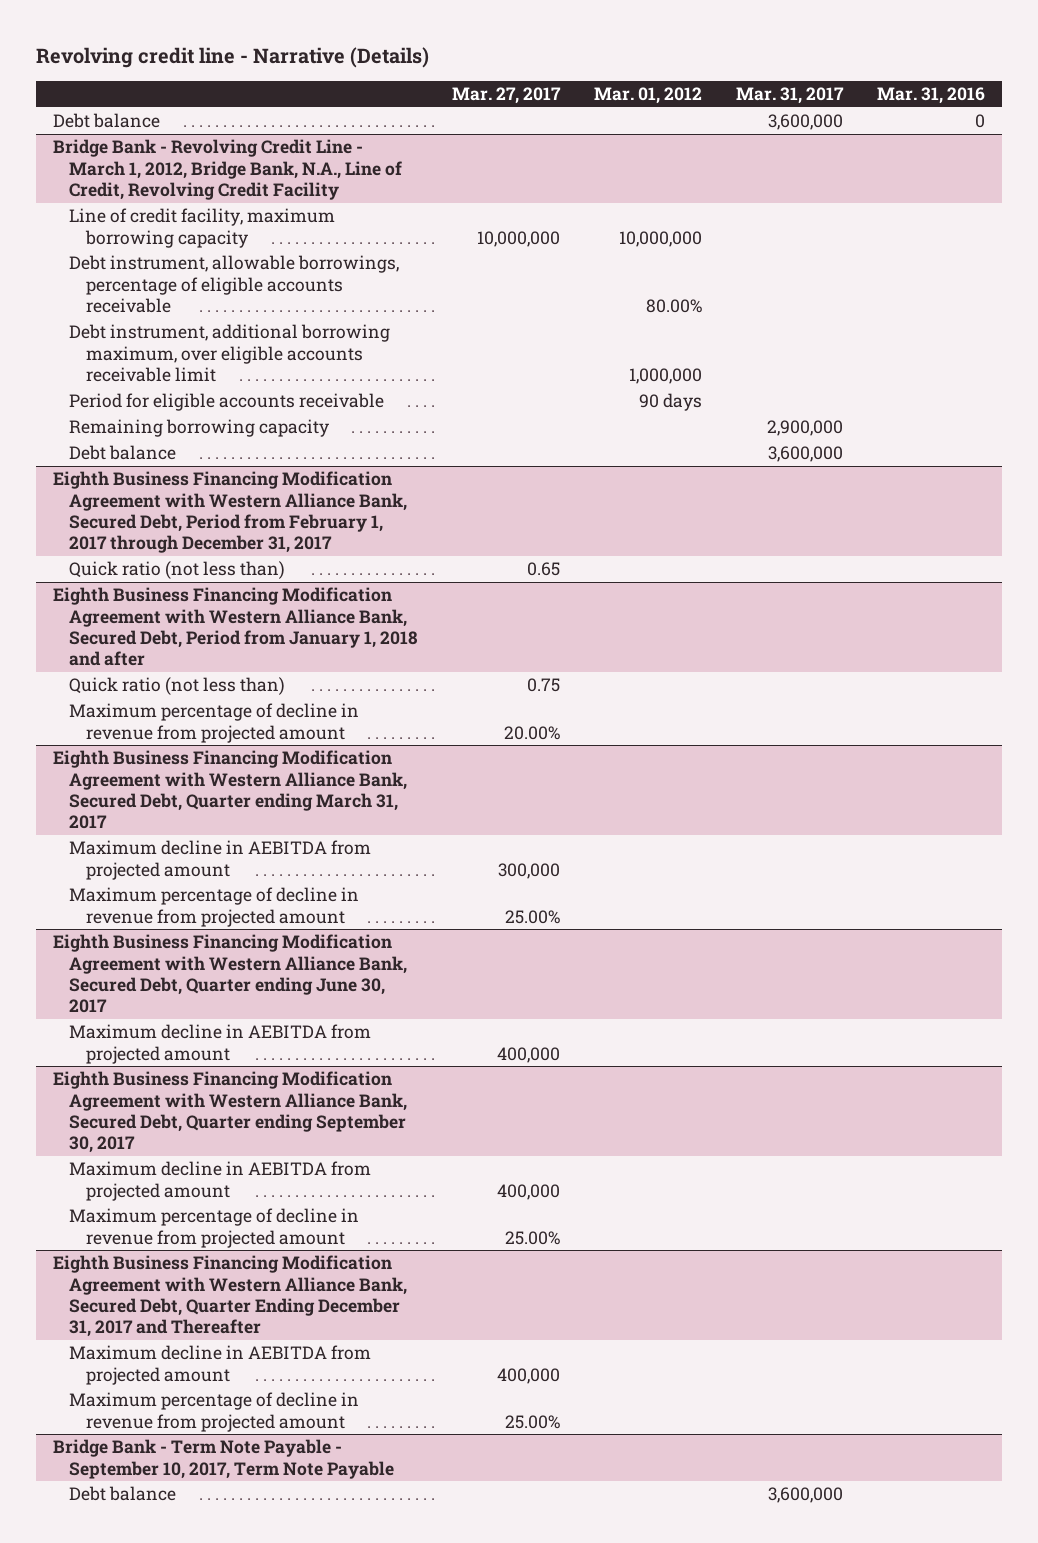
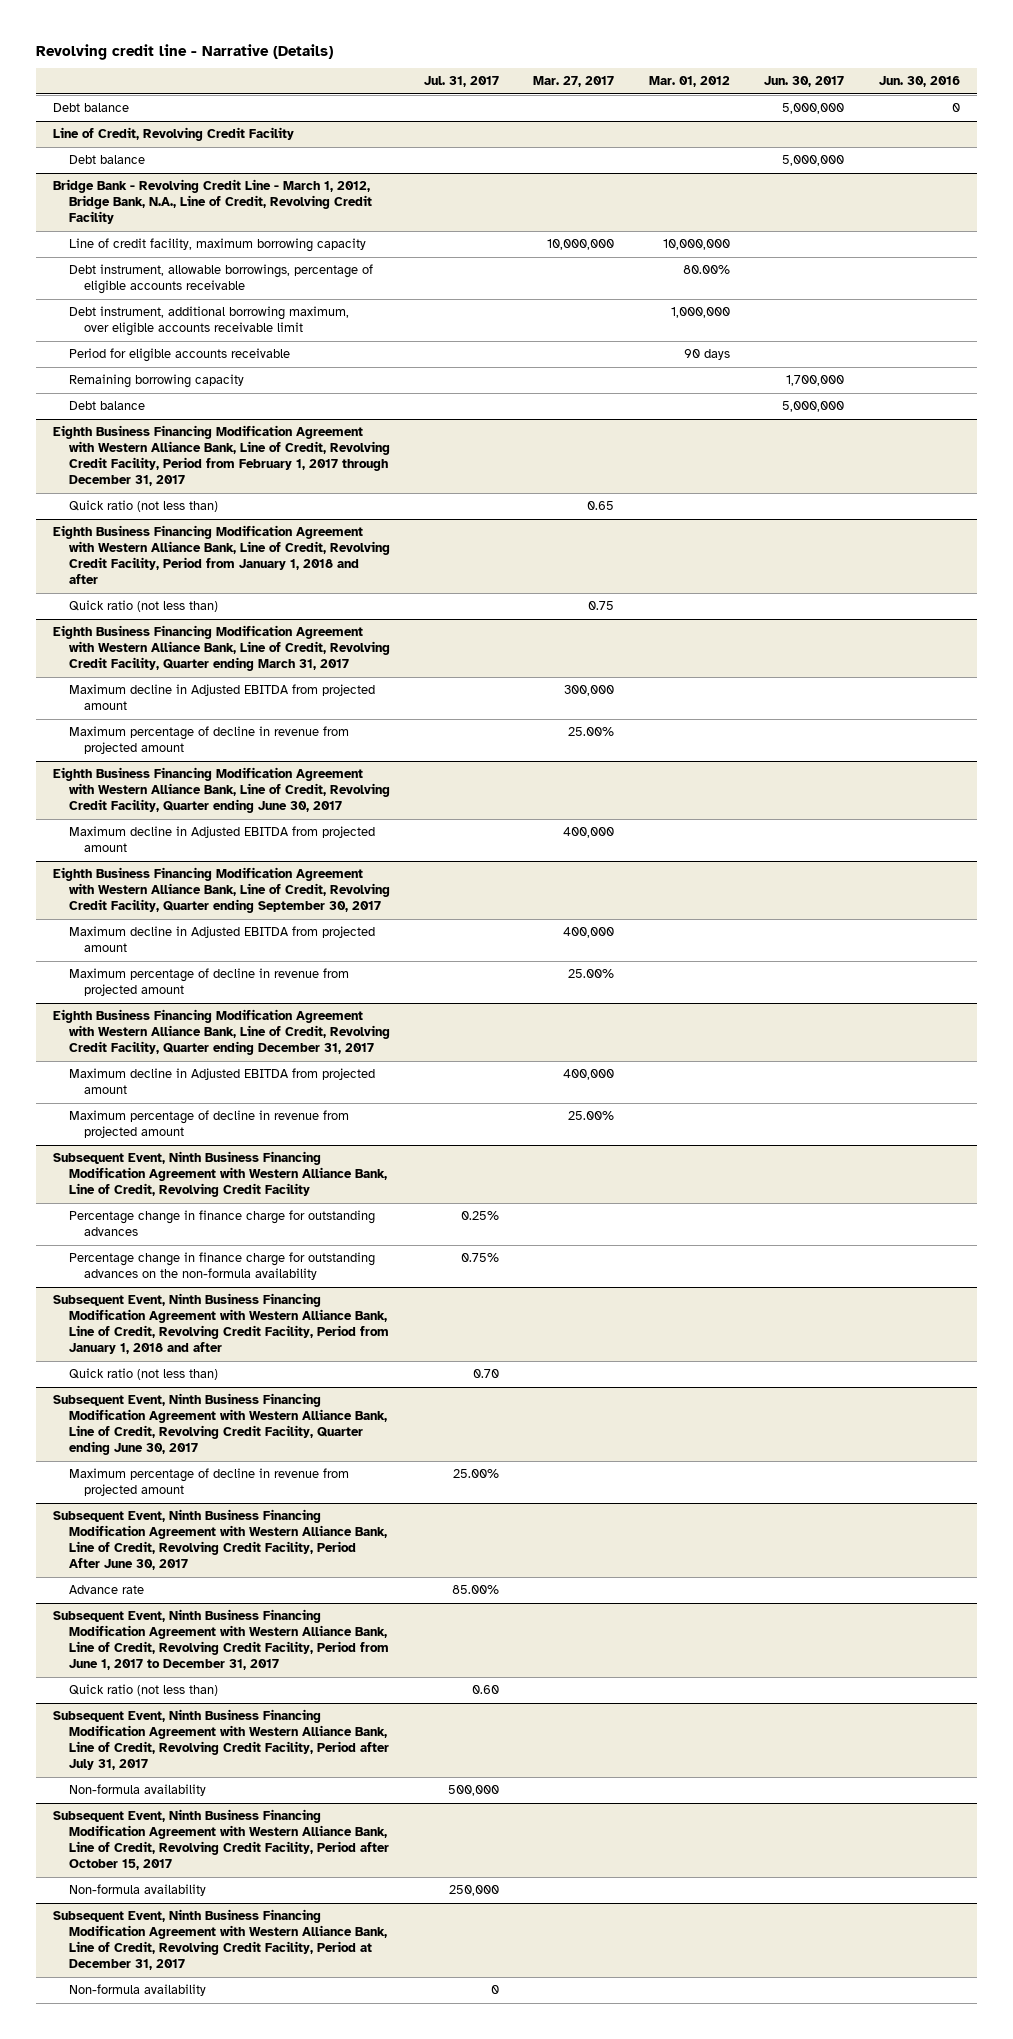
[736,86,845,104] Mar. 31, 2017 -> none
[877,86,986,104] Mar. 31, 2016 -> none
none -> [424,76,500,88] Jul. 31, 2017
none -> [764,76,845,88] Jun. 30, 2017
none -> [878,76,960,88] Jun. 30, 2016
none -> [53,127,295,142] Line of Credit, Revolving Credit Facility
none -> [68,155,145,165] Debt balance
[52,471,408,554] Eighth Business Financing Modification Agreement with Western Alliance Bank, Secured Debt, Period from February 1, 2017 through December 31, 2017 -> [53,425,390,487] Eighth Business Financing Modification Agreement with Western Alliance Bank, Line of Credit, Revolving Credit Facility, Period from February 1, 2017 through December 31, 2017
[52,587,419,667] Eighth Business Financing Modification Agreement with Western Alliance Bank, Secured Debt, Period from January 1, 2018 and after -> [53,525,390,585] Eighth Business Financing Modification Agreement with Western Alliance Bank, Line of Credit, Revolving Credit Facility, Period from January 1, 2018 and after
[69,703,360,743] Maximum percentage of decline in revenue from projected amount -> none
[52,750,408,830] Eighth Business Financing Modification Agreement with Western Alliance Bank, Secured Debt, Quarter ending March 31, 2017 -> [53,625,390,672] Eighth Business Financing Modification Agreement with Western Alliance Bank, Line of Credit, Revolving Credit Facility, Quarter ending March 31, 2017
[69,840,372,880] Maximum decline in AEBITDA from projected amount -> [68,684,375,711] Maximum decline in Adjusted EBITDA from projected amount
[52,934,408,1014] Eighth Business Financing Modification Agreement with Western Alliance Bank, Secured Debt, Quarter ending June 30, 2017 -> [53,767,390,814] Eighth Business Financing Modification Agreement with Western Alliance Bank, Line of Credit, Revolving Credit Facility, Quarter ending June 30, 2017
[69,1024,372,1064] Maximum decline in AEBITDA from projected amount -> [68,826,375,853] Maximum decline in Adjusted EBITDA from projected amount
[52,1071,408,1154] Eighth Business Financing Modification Agreement with Western Alliance Bank, Secured Debt, Quarter ending September 30, 2017 -> [53,867,390,914] Eighth Business Financing Modification Agreement with Western Alliance Bank, Line of Credit, Revolving Credit Facility, Quarter ending September 30, 2017
[69,1161,372,1201] Maximum decline in AEBITDA from projected amount -> [68,926,375,953] Maximum decline in Adjusted EBITDA from projected amount
[52,1255,408,1338] Eighth Business Financing Modification Agreement with Western Alliance Bank, Secured Debt, Quarter Ending December 31, 2017 and Thereafter -> [53,1009,390,1056] Eighth Business Financing Modification Agreement with Western Alliance Bank, Line of Credit, Revolving Credit Facility, Quarter ending December 31, 2017
[69,1345,372,1385] Maximum decline in AEBITDA from projected amount -> [68,1068,375,1095] Maximum decline in Adjusted EBITDA from projected amount
[52,1439,395,1479] Bridge Bank - Term Note Payable - September 10, 2017, Term Note Payable -> none
[69,1486,177,1502] Debt balance -> none
none -> [53,1151,387,1198] Subsequent Event, Ninth Business Financing Modification Agreement with Western Alliance Bank, Line of Credit, Revolving Credit Facility
none -> [68,1210,375,1237] Percentage change in finance charge for outstanding advances
none -> [68,1252,375,1281] Percentage change in finance charge for outstanding advances on the non-formula availability
none -> [53,1293,389,1355] Subsequent Event, Ninth Business Financing Modification Agreement with Western Alliance Bank, Line of Credit, Revolving Credit Facility, Period from January 1, 2018 and after
none -> [68,1368,218,1381] Quick ratio (not less than)
none -> [53,1393,387,1456] Subsequent Event, Ninth Business Financing Modification Agreement with Western Alliance Bank, Line of Credit, Revolving Credit Facility, Quarter ending June 30, 2017
none -> [68,1468,349,1497] Maximum percentage of decline in revenue from projected amount
none -> [53,1509,387,1571] Subsequent Event, Ninth Business Financing Modification Agreement with Western Alliance Bank, Line of Credit, Revolving Credit Facility, Period After June 30, 2017
none -> [68,1585,144,1595] Advance rate
none -> [53,1609,389,1671] Subsequent Event, Ninth Business Financing Modification Agreement with Western Alliance Bank, Line of Credit, Revolving Credit Facility, Period from June 1, 2017 to December 31, 2017
none -> [68,1684,218,1697] Quick ratio (not less than)
none -> [53,1709,389,1771] Subsequent Event, Ninth Business Financing Modification Agreement with Western Alliance Bank, Line of Credit, Revolving Credit Facility, Period after July 31, 2017
none -> [68,1784,206,1797] Non-formula availability
none -> [53,1809,389,1871] Subsequent Event, Ninth Business Financing Modification Agreement with Western Alliance Bank, Line of Credit, Revolving Credit Facility, Period after October 15, 2017
none -> [68,1884,206,1897] Non-formula availability
none -> [53,1909,387,1971] Subsequent Event, Ninth Business Financing Modification Agreement with Western Alliance Bank, Line of Credit, Revolving Credit Facility, Period at December 31, 2017
none -> [68,1984,206,1997] Non-formula availability

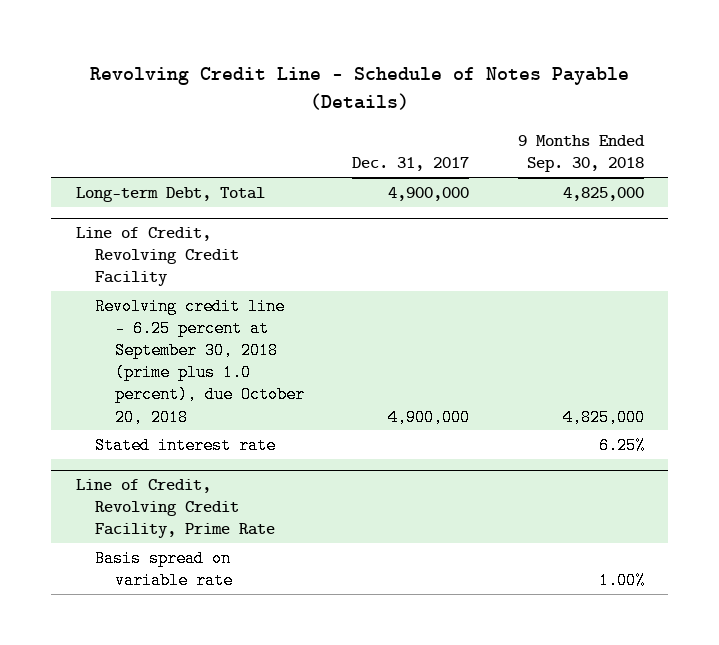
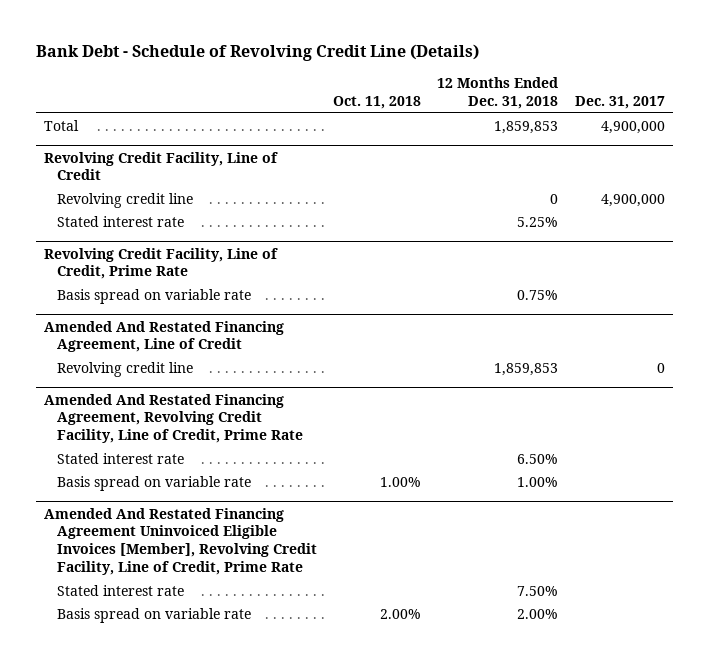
[89,66,629,111] Revolving Credit Line - Schedule of Notes Payable (Details) -> [35,44,479,62] Bank Debt - Schedule of Revolving Credit Line (Details)
[517,135,645,173] 9 Months Ended Sep. 30, 2018 -> none
none -> [333,95,422,109] Oct. 11, 2018
none -> [437,76,559,109] 12 Months Ended Dec. 31, 2018
[75,186,265,202] Long-term Debt, Total -> [43,119,79,131] Total
[75,226,240,287] Line of Credit, Revolving Credit Facility -> [43,151,278,181] Revolving Credit Facility, Line of Credit
[95,297,306,426] Revolving credit line - 6.25 percent at September 30, 2018 (prime plus 1.0 percent), due October 20, 2018 -> [56,192,193,208] Revolving credit line
[75,478,276,539] Line of Credit, Revolving Credit Facility, Prime Rate -> [43,247,278,280] Revolving Credit Facility, Line of Credit, Prime Rate
none -> [43,320,284,353] Amended And Restated Financing Agreement, Line of Credit
none -> [56,361,193,377] Revolving credit line
none -> [43,393,303,444] Amended And Restated Financing Agreement, Revolving Credit Facility, Line of Credit, Prime Rate
none -> [56,452,184,464] Stated interest rate
none -> [56,475,251,491] Basis spread on variable rate
none -> [43,507,317,576] Amended And Restated Financing Agreement Uninvoiced Eligible Invoices [Member], Revolving Credit Facility, Line of Credit, Prime Rate
none -> [56,584,184,596] Stated interest rate
none -> [56,607,251,623] Basis spread on variable rate

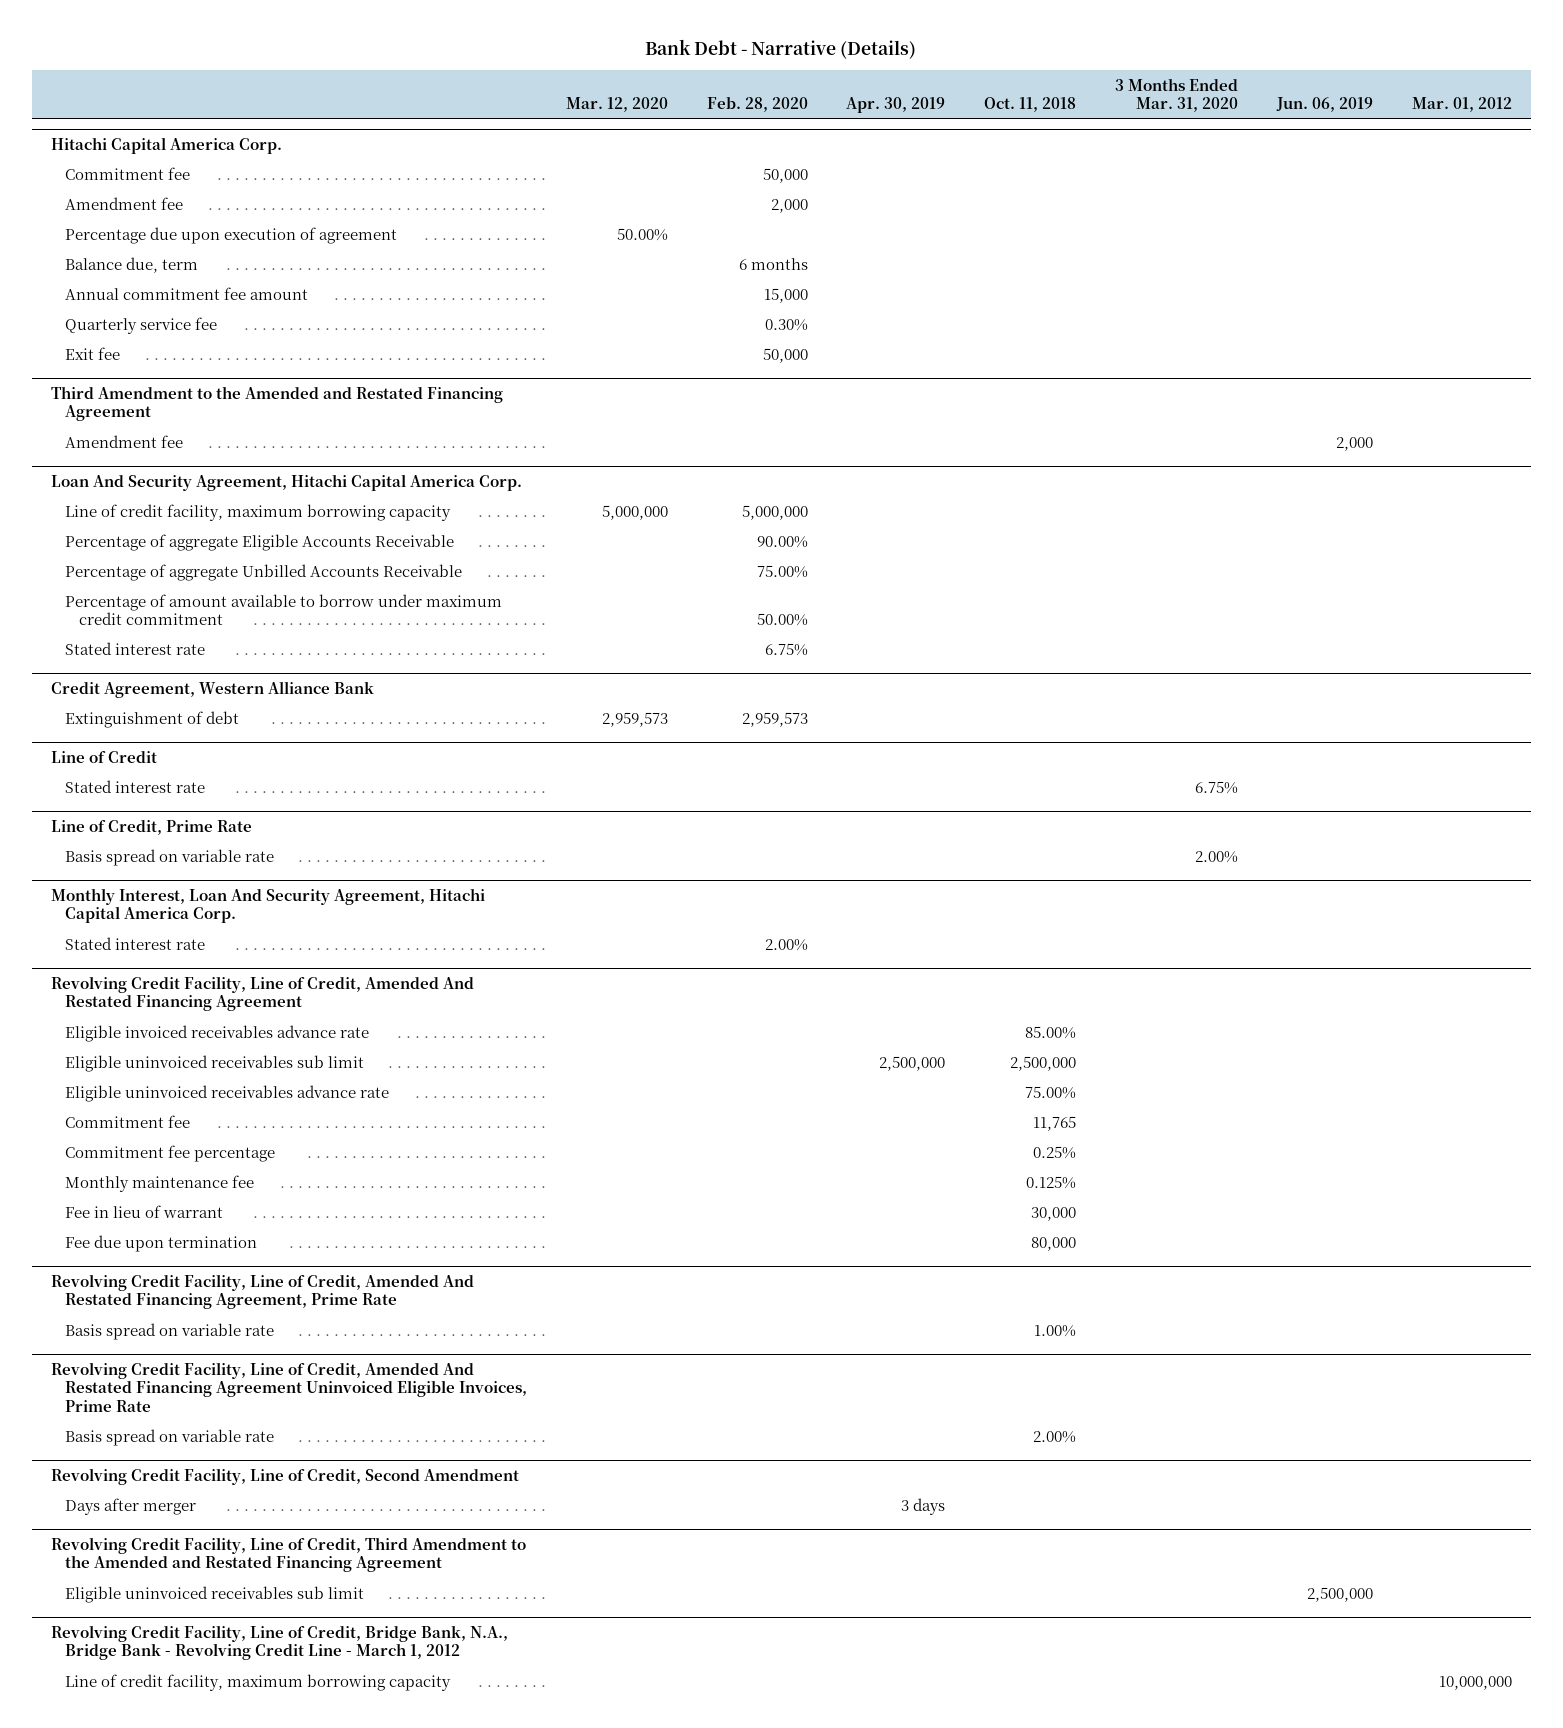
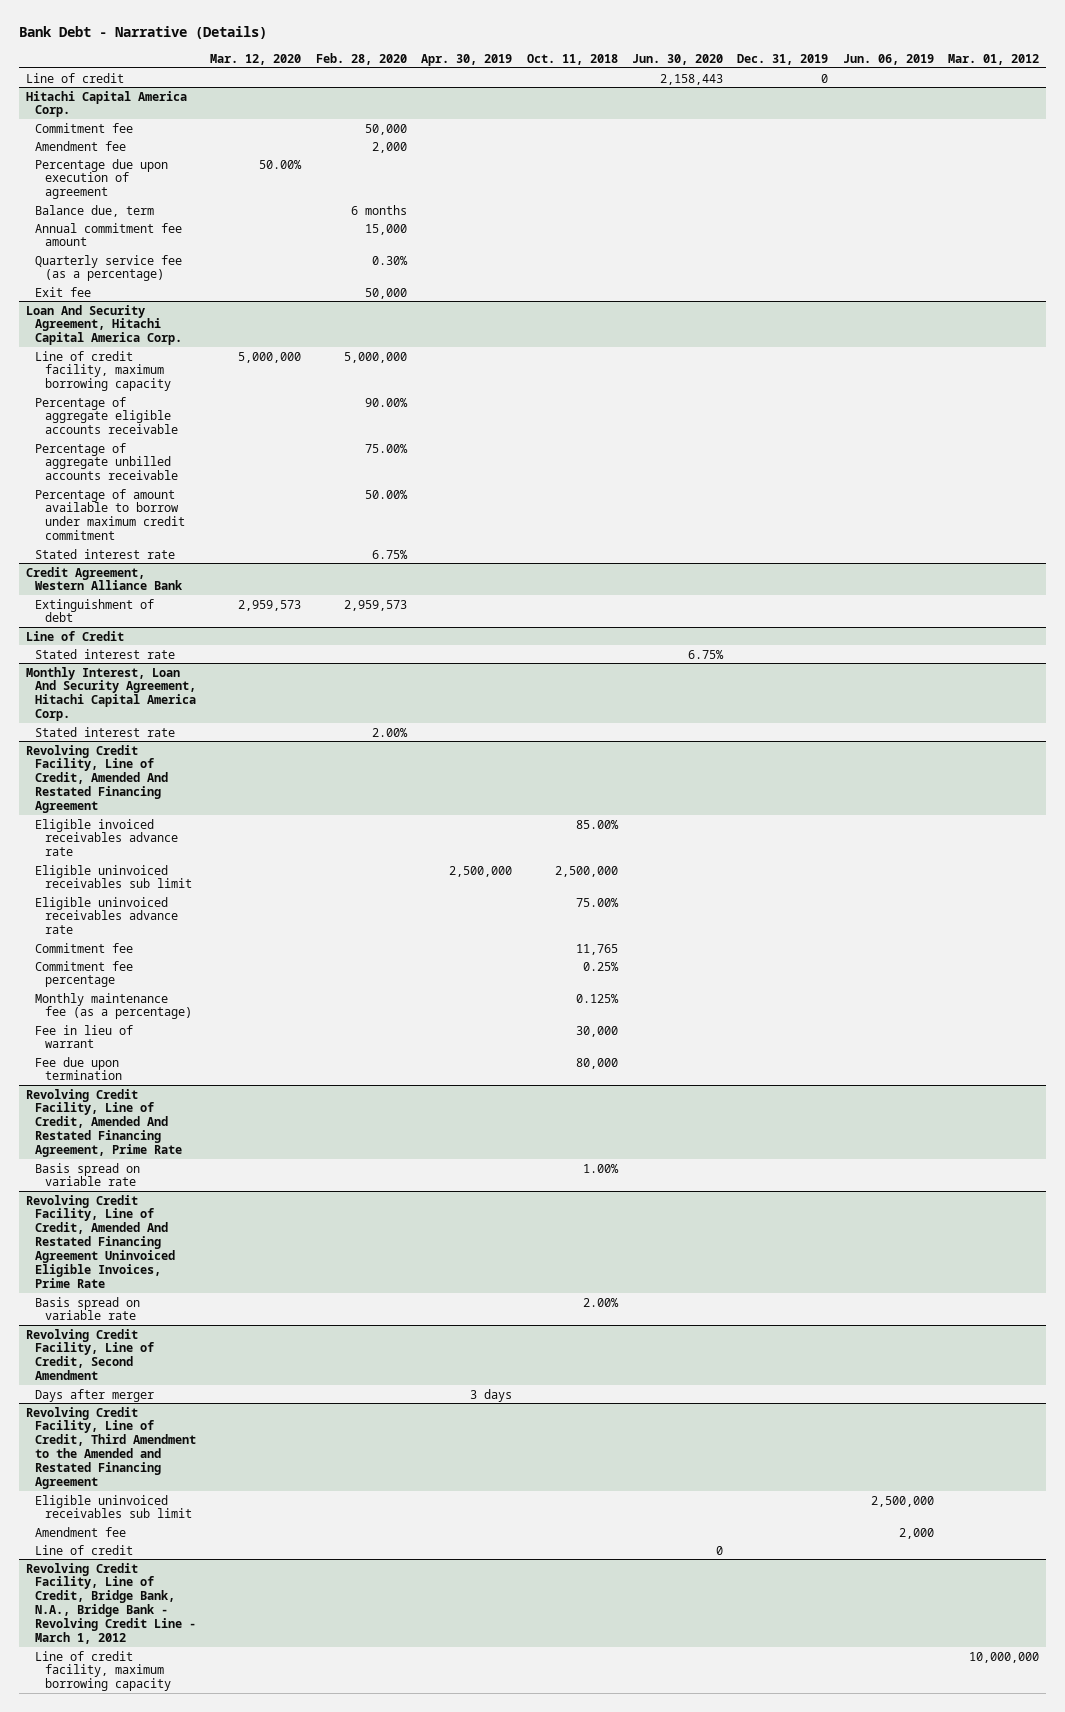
[1115,77,1239,113] 3 Months Ended Mar. 31, 2020 -> none
none -> [631,53,723,65] Jun. 30, 2020
none -> [737,53,829,65] Dec. 31, 2019
none -> [25,72,124,83] Line of credit
[64,316,217,334] Quarterly service fee -> [35,254,183,282] Quarterly service fee (as a percentage)
[50,385,503,422] Third Amendment to the Amended and Restated Financing Agreement -> none
[64,434,183,448] Amendment fee -> none
[64,533,454,551] Percentage of aggregate Eligible Accounts Receivable -> [35,396,178,435] Percentage of aggregate eligible accounts receivable
[64,563,462,581] Percentage of aggregate Unbilled Accounts Receivable -> [35,442,178,481] Percentage of aggregate unbilled accounts receivable
[50,819,252,835] Line of Credit, Prime Rate -> none
[64,848,274,866] Basis spread on variable rate -> none
[64,1174,254,1192] Monthly maintenance fee -> [35,992,192,1020] Monthly maintenance fee (as a percentage)
none -> [35,1526,127,1537] Amendment fee
none -> [35,1544,134,1555] Line of credit

